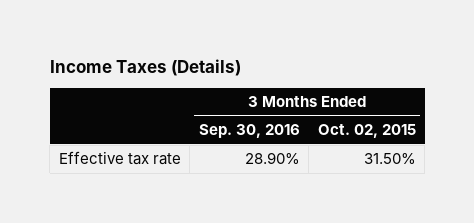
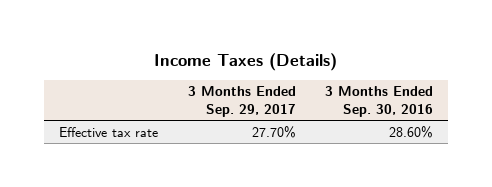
[317,124,416,139] Oct. 02, 2015 -> none
none -> [187,86,296,117] 3 Months Ended Sep. 29, 2017
[244,152,300,165] 28.90% -> [389,126,434,139] 28.60%

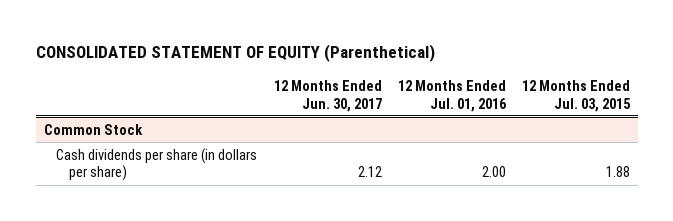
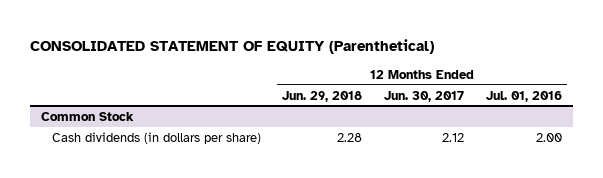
[521,79,631,112] 12 Months Ended Jul. 03, 2015 -> none
none -> [282,90,363,102] Jun. 29, 2018
[56,147,258,182] Cash dividends per share (in dollars per share) -> [51,131,261,144] Cash dividends (in dollars per share)

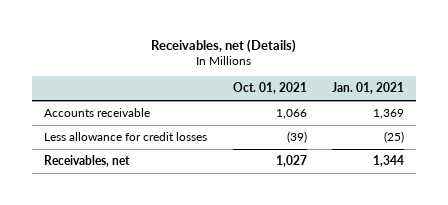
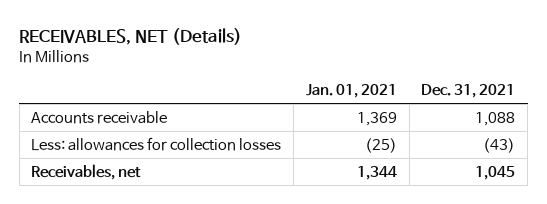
[151,38,297,53] Receivables, net (Details) -> [19,28,243,46] RECEIVABLES, NET (Details)
[232,82,307,95] Oct. 01, 2021 -> none
none -> [421,84,516,99] Dec. 31, 2021
[44,131,208,141] Less allowance for credit losses -> [31,136,282,151] Less: allowances for collection losses

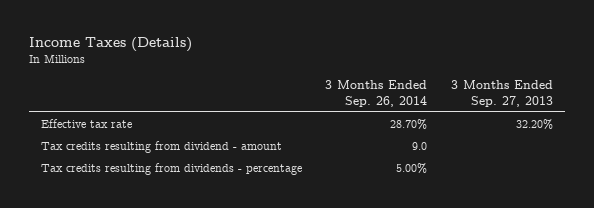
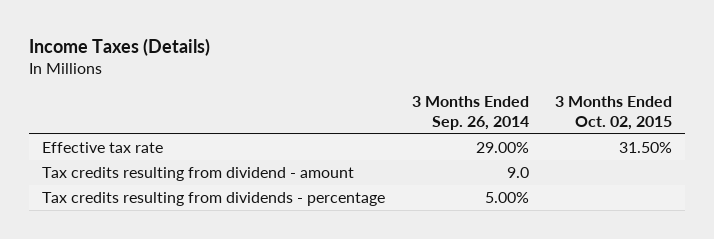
[451,80,554,107] 3 Months Ended Sep. 27, 2013 -> none
none -> [554,96,672,130] 3 Months Ended Oct. 02, 2015
[390,119,428,131] 28.70% -> [475,141,529,153] 29.00%

